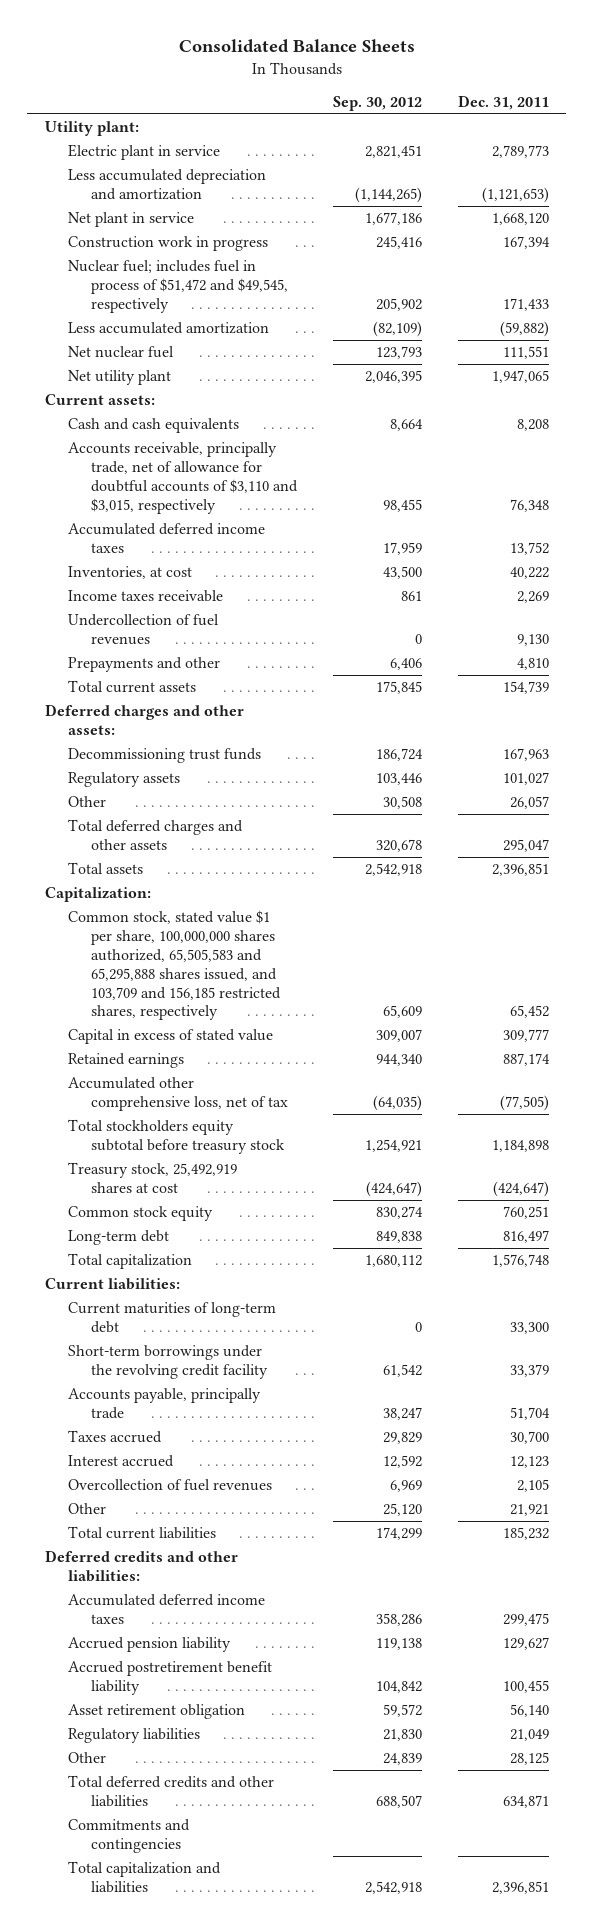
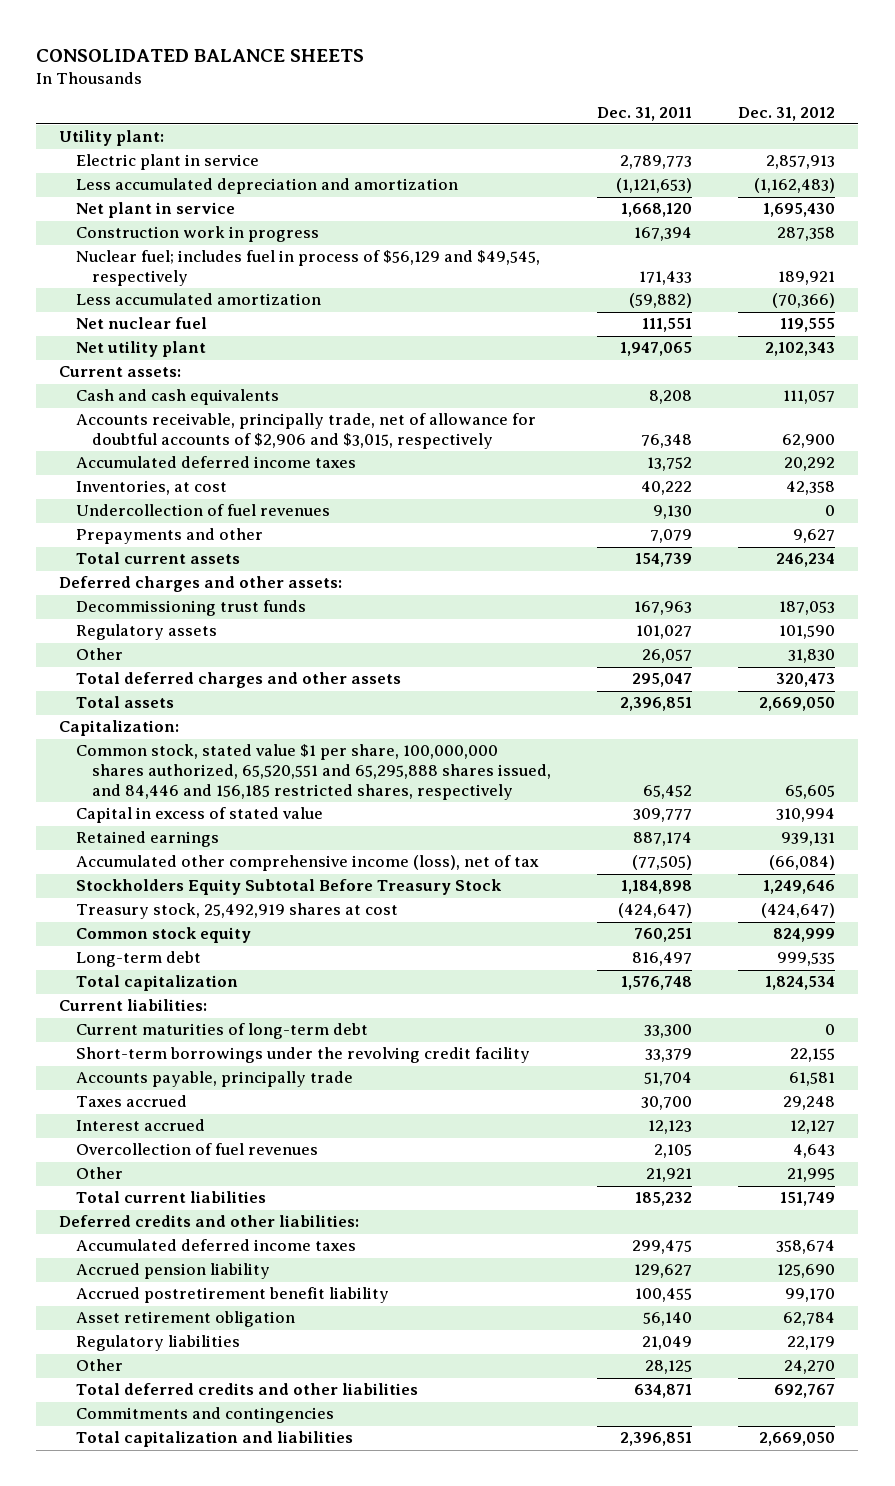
[178,39,415,54] Consolidated Balance Sheets -> [36,48,365,62] CONSOLIDATED BALANCE SHEETS
[332,95,422,111] Sep. 30, 2012 -> none
none -> [738,106,836,121] Dec. 31, 2012
[68,260,288,313] Nuclear fuel; includes fuel in process of $51,472 and $49,545, respectively -> [75,250,540,287] Nuclear fuel; includes fuel in process of $56,129 and $49,545, respectively
[68,442,298,514] Accounts receivable, principally trade, net of allowance for doubtful accounts of $3,110 and $3,015, respectively -> [75,413,536,450] Accounts receivable, principally trade, net of allowance for doubtful accounts of $2,906 and $3,015, respectively
[68,590,224,603] Income taxes receivable -> none
[516,658,549,671] 4,810 -> [649,529,692,544] 7,079
[68,910,281,1021] Common stock, stated value $1 per share, 100,000,000 shares authorized, 65,505,583 and 65,295,888 shares issued, and 103,709 and 156,185 restricted shares, respectively -> [75,744,551,800] Common stock, stated value $1 per share, 100,000,000 shares authorized, 65,520,551 and 65,295,888 shares issued, and 84,446 and 156,185 restricted shares, respectively
[68,1077,288,1112] Accumulated other comprehensive loss, net of tax -> [75,855,539,872] Accumulated other comprehensive income (loss), net of tax
[68,1119,285,1155] Total stockholders equity subtotal before treasury stock -> [75,879,502,896] Stockholders Equity Subtotal Before Treasury Stock

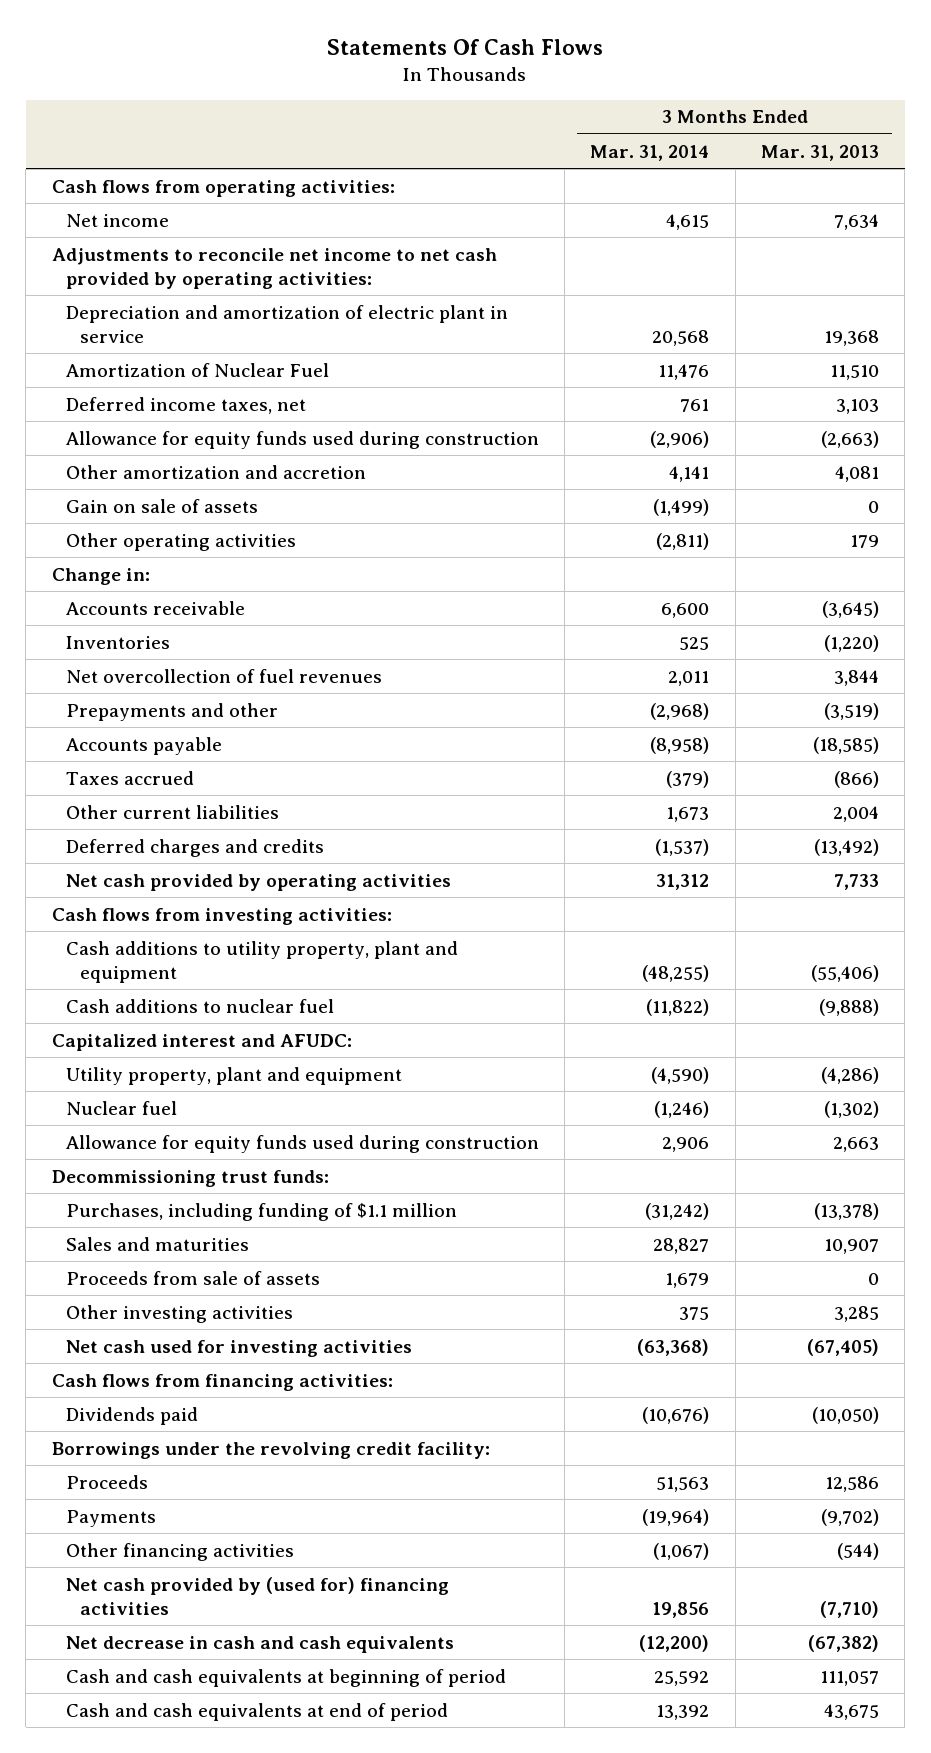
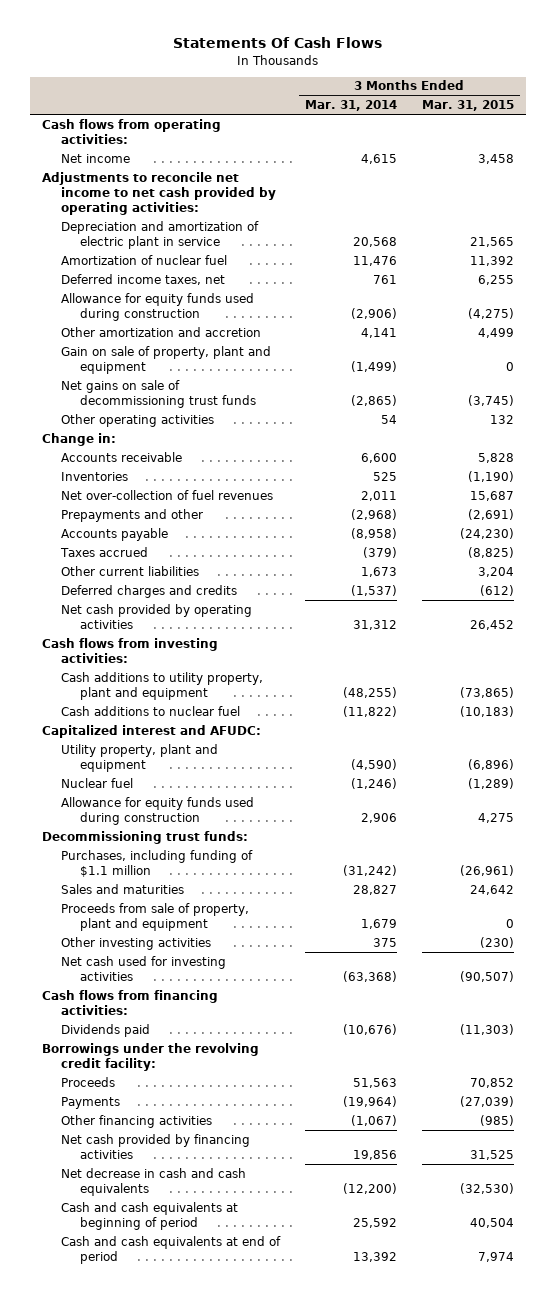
[761,144,880,161] Mar. 31, 2013 -> none
none -> [421,100,514,112] Mar. 31, 2015
[65,362,329,377] Amortization of Nuclear Fuel -> [61,254,228,265] Amortization of nuclear fuel
[65,498,258,513] Gain on sale of assets -> [61,345,272,375] Gain on sale of property, plant and equipment
none -> [61,379,257,409] Net gains on sale of decommissioning trust funds
[656,532,710,550] (2,811) -> [381,414,398,424] 54
[65,668,382,683] Net overcollection of fuel revenues -> [61,489,274,500] Net over-collection of fuel revenues
[65,1270,320,1285] Proceeds from sale of assets -> [61,902,250,932] Proceeds from sale of property, plant and equipment
[65,1576,449,1615] Net cash provided by (used for) financing activities -> [61,1133,251,1160] Net cash provided by financing activities

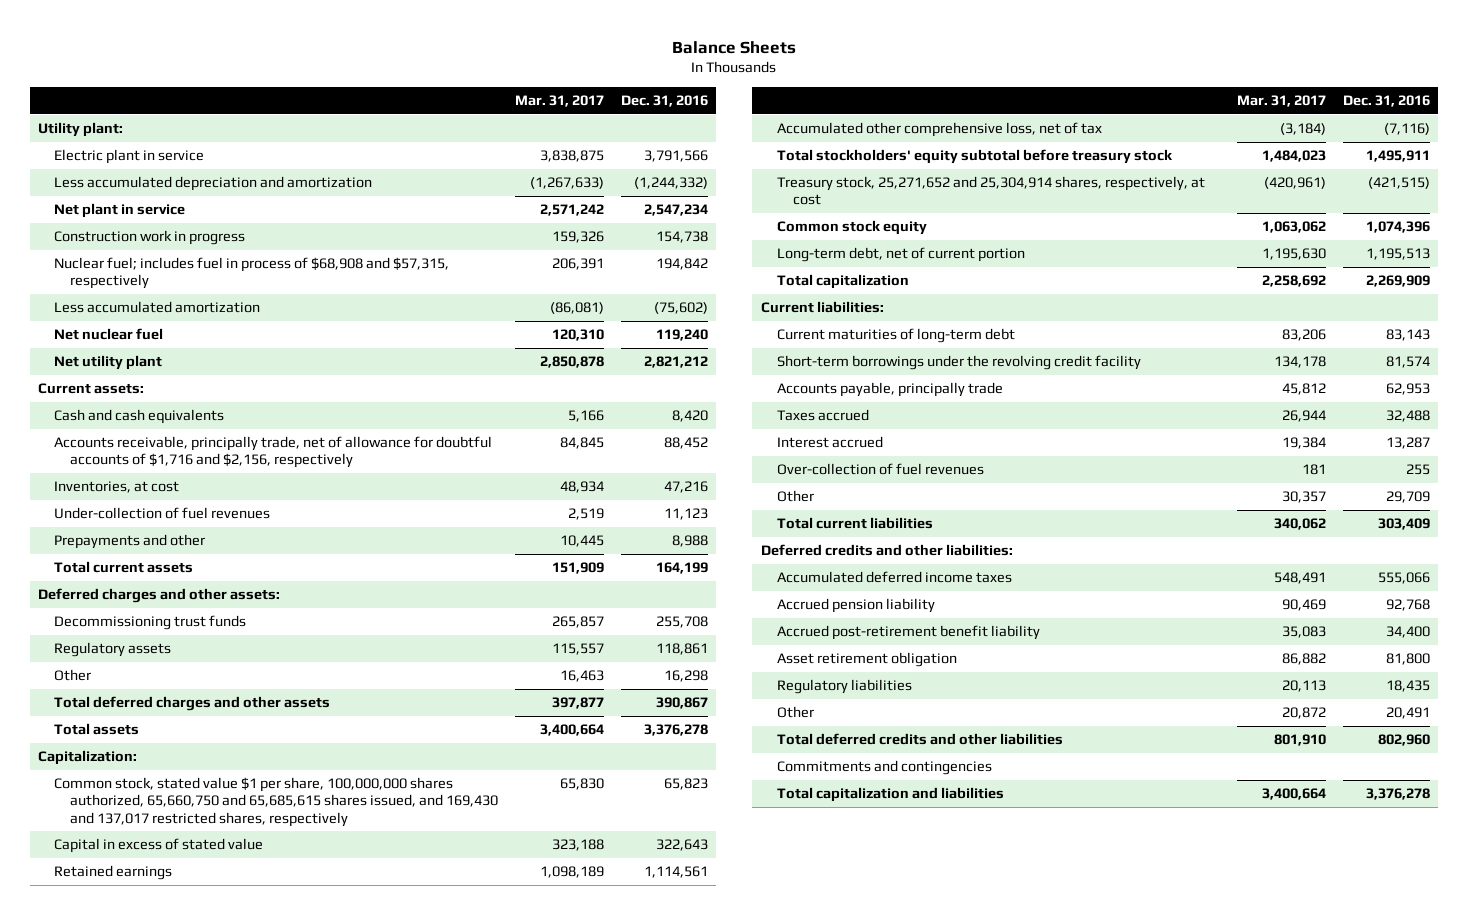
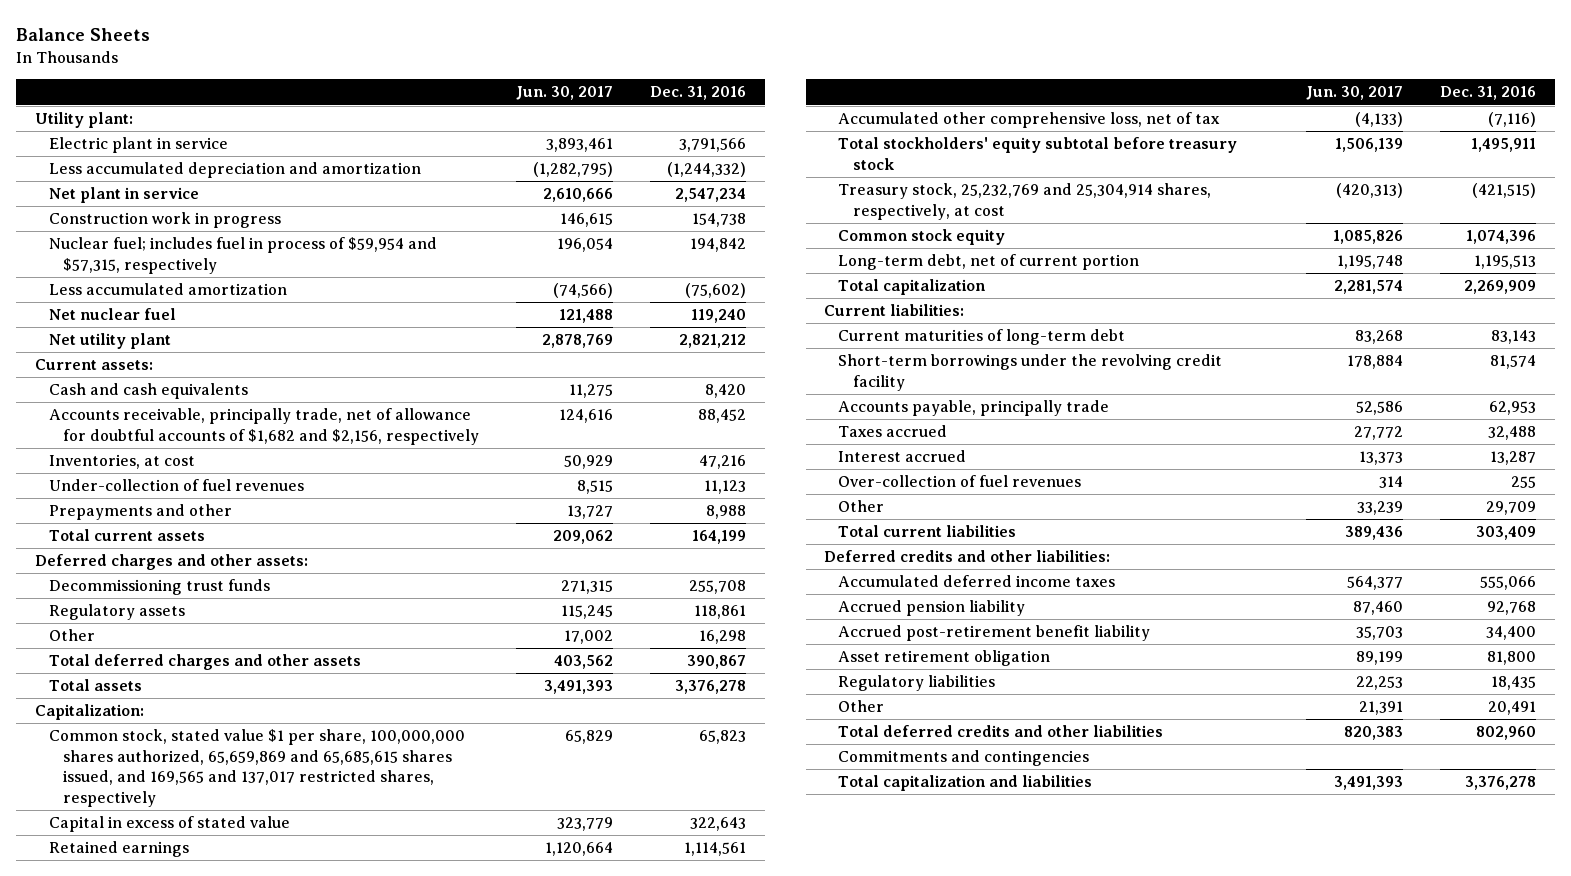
[514,95,604,108] Mar. 31, 2017 -> none
none -> [516,86,614,101] Jun. 30, 2017
[54,257,450,290] Nuclear fuel; includes fuel in process of $68,908 and $57,315, respectively -> [48,237,437,274] Nuclear fuel; includes fuel in process of $59,954 and $57,315, respectively
[54,436,493,469] Accounts receivable, principally trade, net of allowance for doubtful accounts of $1,716 and $2,156, respectively -> [48,408,480,445] Accounts receivable, principally trade, net of allowance for doubtful accounts of $1,682 and $2,156, respectively
[54,777,499,827] Common stock, stated value $1 per share, 100,000,000 shares authorized, 65,660,750 and 65,685,615 shares issued, and 169,430 and 137,017 restricted shares, respectively -> [48,729,465,808] Common stock, stated value $1 per share, 100,000,000 shares authorized, 65,659,869 and 65,685,615 shares issued, and 169,565 and 137,017 restricted shares, respectively
[776,176,1205,206] Treasury stock, 25,271,652 and 25,304,914 shares, respectively, at cost -> [838,183,1212,220] Treasury stock, 25,232,769 and 25,304,914 shares, respectively, at cost

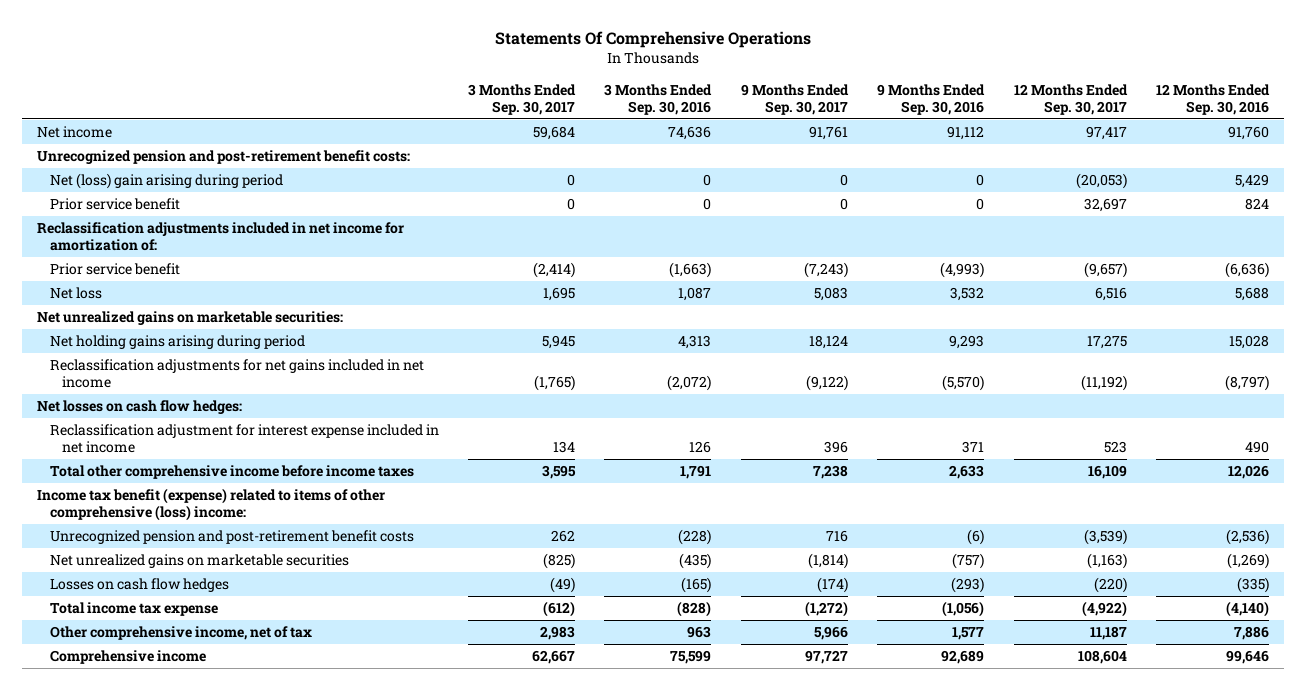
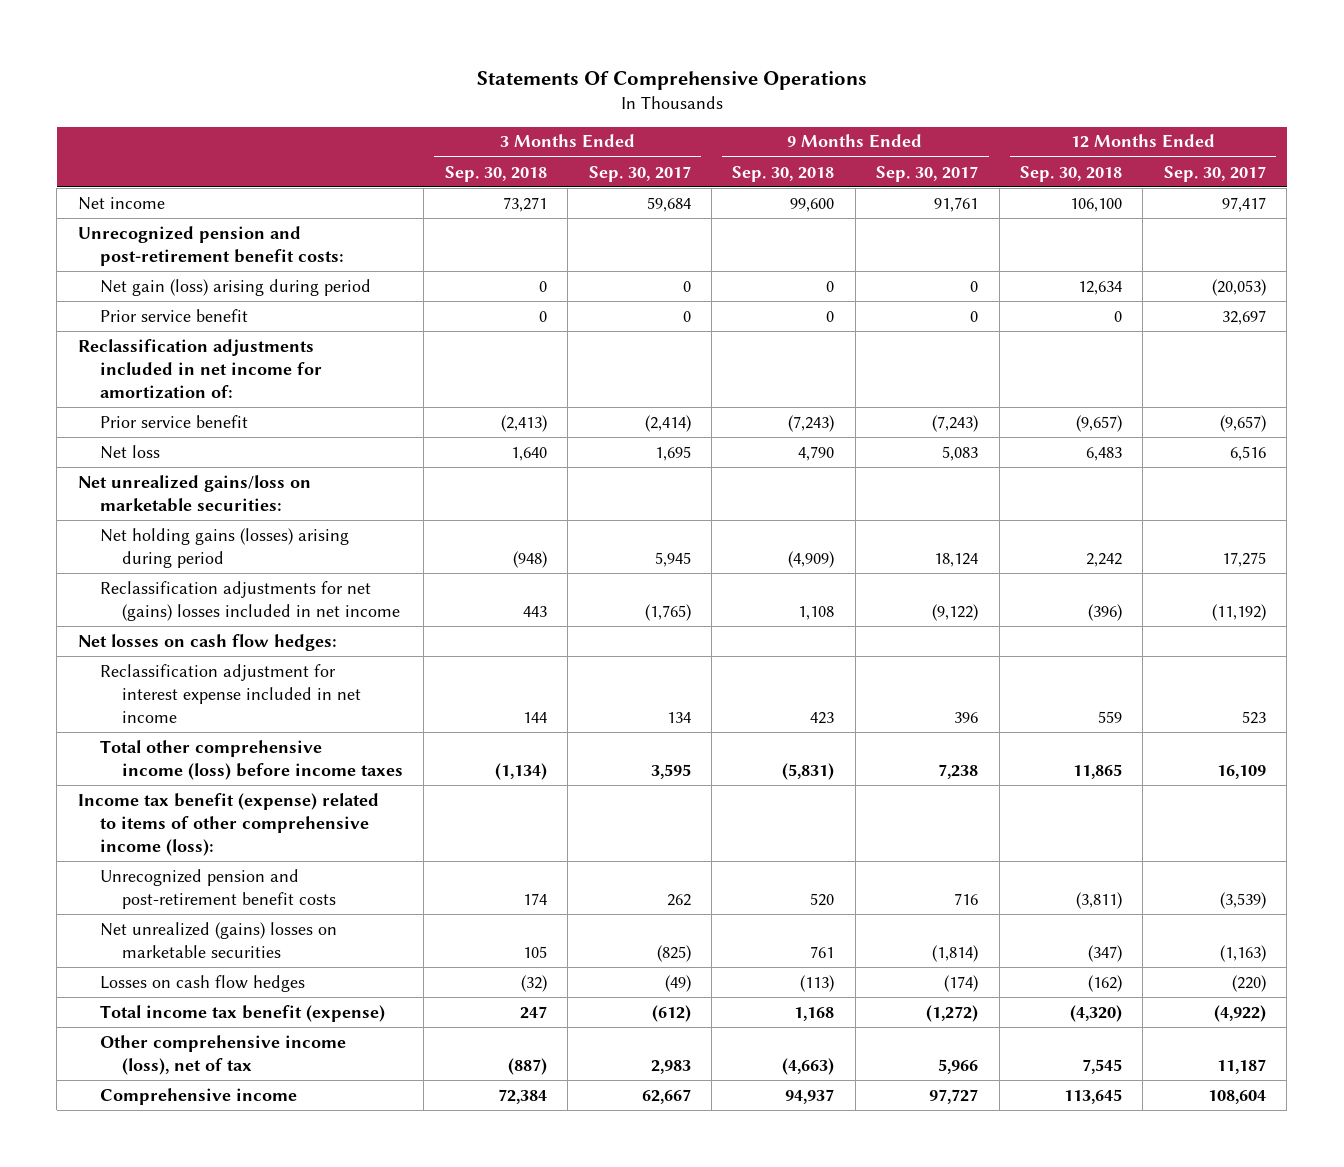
[604,83,713,115] 3 Months Ended Sep. 30, 2016 -> none
[877,83,986,115] 9 Months Ended Sep. 30, 2016 -> none
[1155,83,1270,115] 12 Months Ended Sep. 30, 2016 -> none
none -> [444,165,547,182] Sep. 30, 2018
none -> [732,165,835,182] Sep. 30, 2018
none -> [1020,165,1123,182] Sep. 30, 2018
[49,173,283,190] Net (loss) gain arising during period -> [99,278,371,296] Net gain (loss) arising during period
[37,311,344,326] Net unrealized gains on marketable securities: -> [77,474,311,512] Net unrealized gains/loss on marketable securities:
[49,335,305,350] Net holding gains arising during period -> [99,527,349,568] Net holding gains (losses) arising during period
[49,359,424,389] Reclassification adjustments for net gains included in net income -> [99,580,400,621] Reclassification adjustments for net (gains) losses included in net income
[49,465,414,480] Total other comprehensive income before income taxes -> [99,739,403,780] Total other comprehensive income (loss) before income taxes
[37,488,386,522] Income tax benefit (expense) related to items of other comprehensive (loss) income: -> [77,792,379,856] Income tax benefit (expense) related to items of other comprehensive income (loss):
[49,554,349,569] Net unrealized gains on marketable securities -> [99,921,337,958] Net unrealized (gains) losses on marketable securities
[49,602,218,617] Total income tax expense -> [99,1004,385,1022] Total income tax benefit (expense)
[49,626,312,641] Other comprehensive income, net of tax -> [99,1034,346,1075] Other comprehensive income (loss), net of tax

